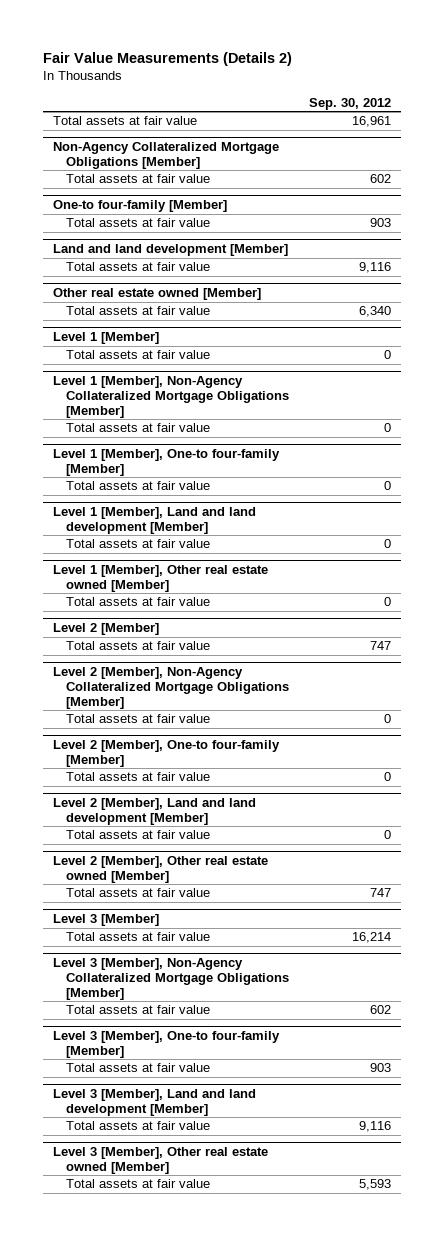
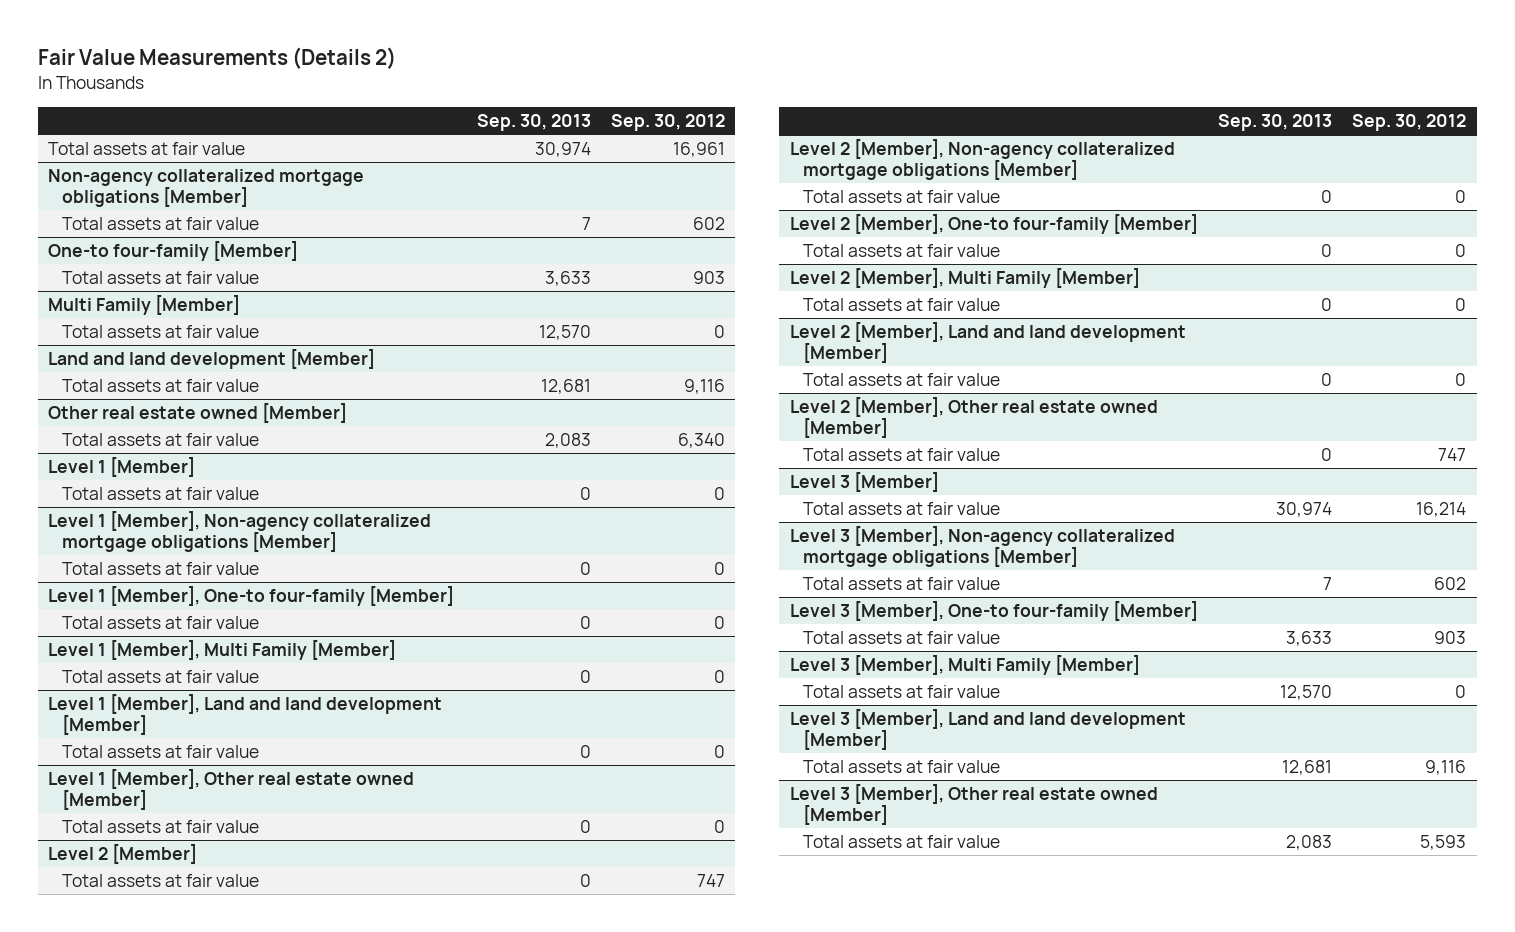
none -> [476,113,591,131] Sep. 30, 2013
[53,141,280,169] Non-Agency Collateralized Mortgage Obligations [Member] -> [48,169,365,207] Non-agency collateralized mortgage obligations [Member]
none -> [48,295,241,316] Multi Family [Member]
none -> [61,325,259,339] Total assets at fair value
[53,375,289,418] Level 1 [Member], Non-Agency Collateralized Mortgage Obligations [Member] -> [48,511,432,552] Level 1 [Member], Non-agency collateralized mortgage obligations [Member]
none -> [48,640,397,661] Level 1 [Member], Multi Family [Member]
none -> [61,670,259,684] Total assets at fair value
[53,666,289,709] Level 2 [Member], Non-Agency Collateralized Mortgage Obligations [Member] -> [789,139,1175,180] Level 2 [Member], Non-agency collateralized mortgage obligations [Member]
none -> [789,268,1140,289] Level 2 [Member], Multi Family [Member]
none -> [802,298,1000,312] Total assets at fair value
[53,957,289,1000] Level 3 [Member], Non-Agency Collateralized Mortgage Obligations [Member] -> [789,526,1175,567] Level 3 [Member], Non-agency collateralized mortgage obligations [Member]
none -> [789,655,1140,676] Level 3 [Member], Multi Family [Member]
none -> [802,685,1000,699] Total assets at fair value

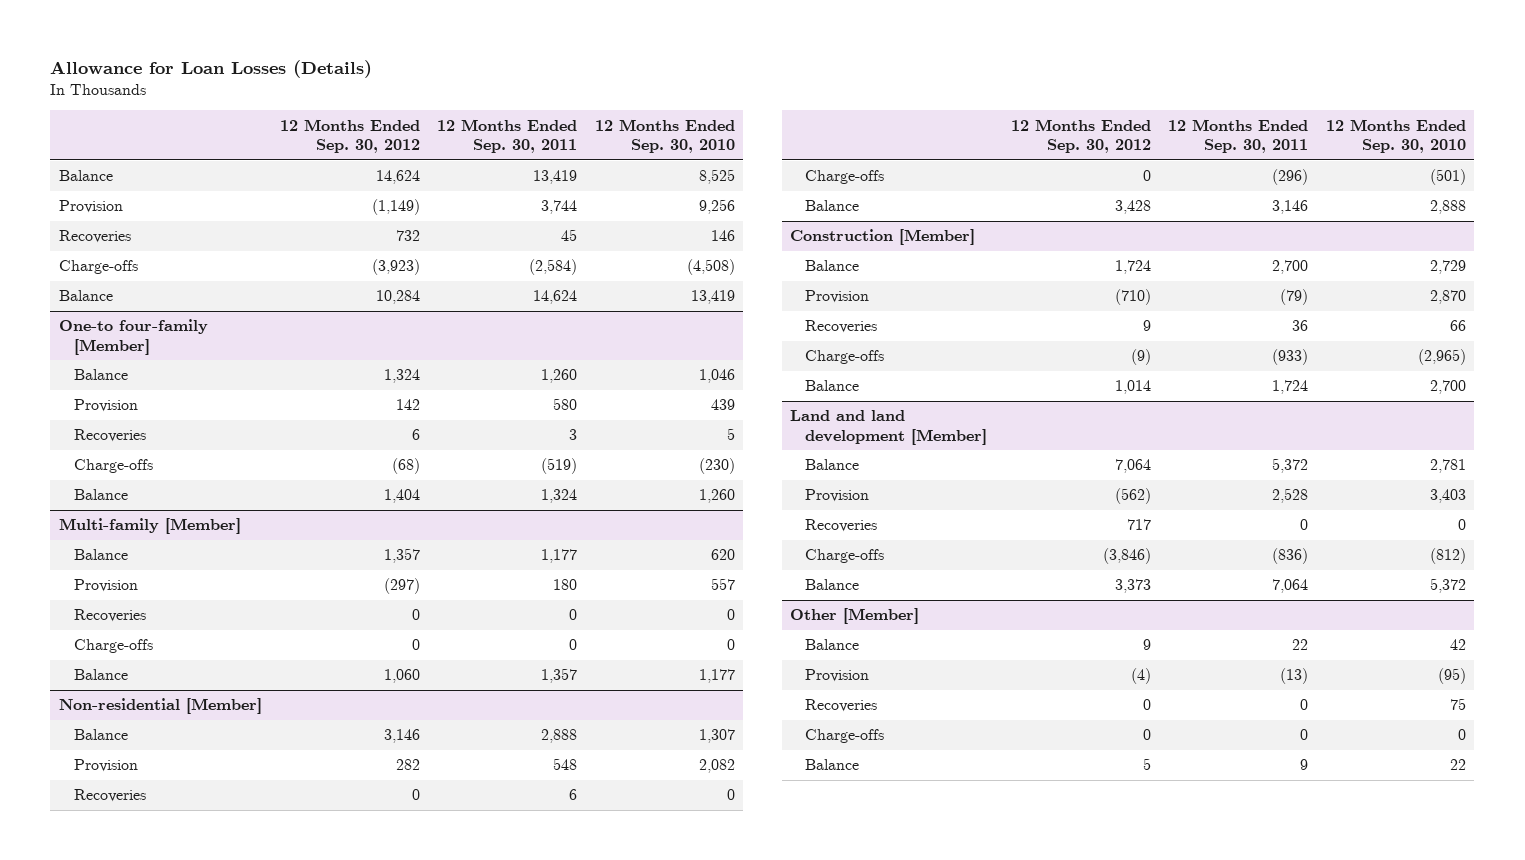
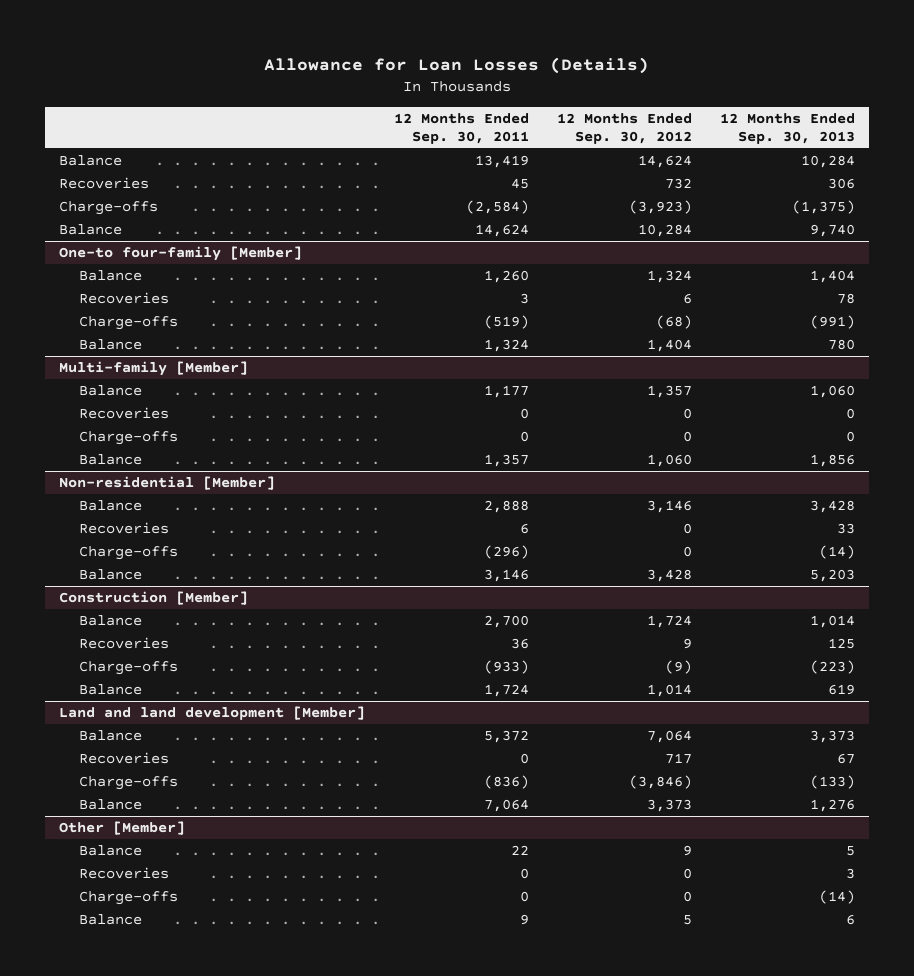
[594,118,735,154] 12 Months Ended Sep. 30, 2010 -> none
none -> [719,112,855,144] 12 Months Ended Sep. 30, 2013
[59,200,124,214] Provision -> none
[73,399,138,413] Provision -> none
[73,579,138,593] Provision -> none
[73,759,138,773] Provision -> none
[804,290,869,304] Provision -> none
[804,489,869,503] Provision -> none
[804,669,869,683] Provision -> none

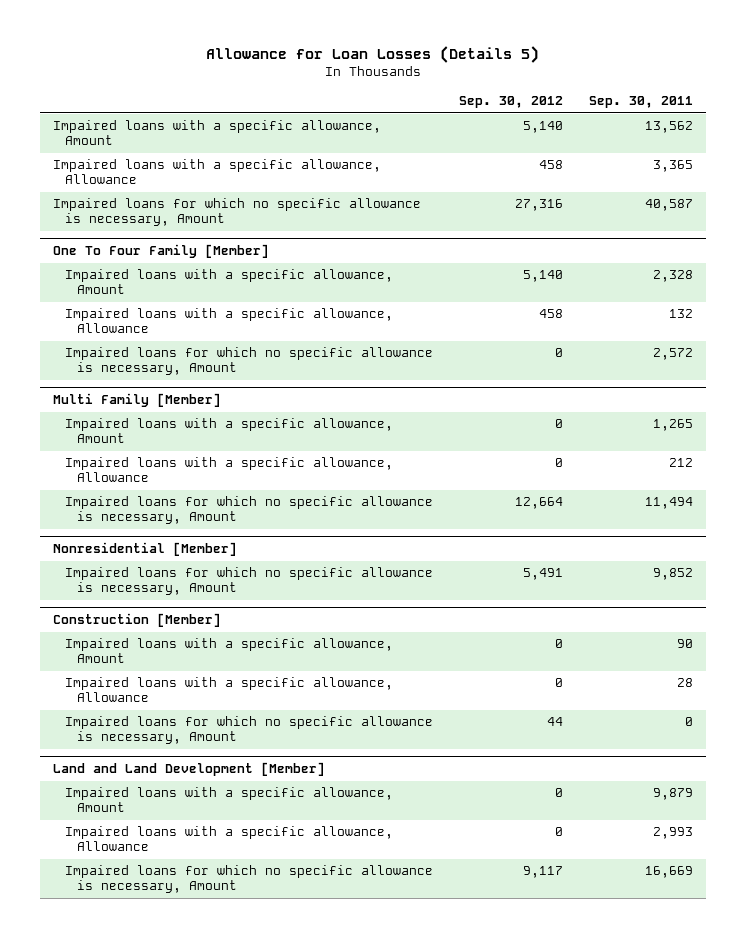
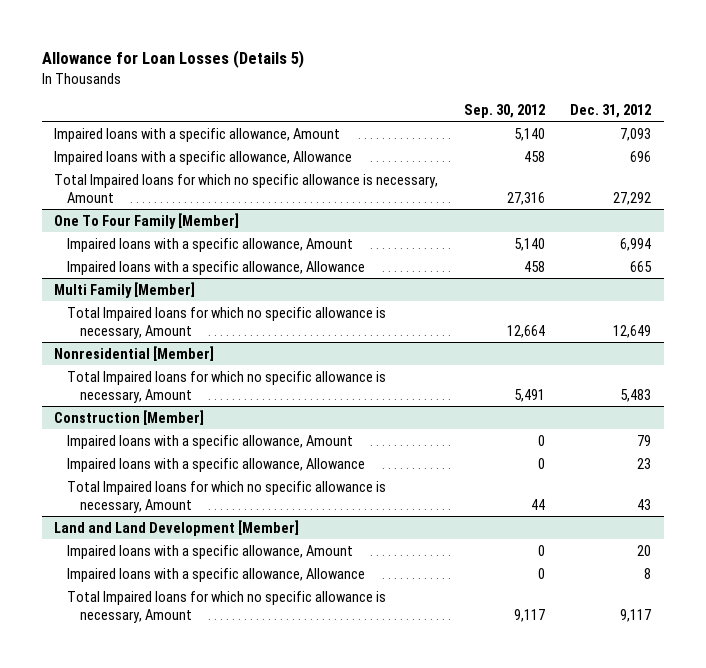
[589,96,694,109] Sep. 30, 2011 -> none
none -> [570,103,652,118] Dec. 31, 2012
[52,198,421,227] Impaired loans for which no specific allowance is necessary, Amount -> [54,173,439,203] Total Impaired loans for which no specific allowance is necessary, Amount
[65,347,434,376] Impaired loans for which no specific allowance is necessary, Amount -> none
[65,418,394,444] Impaired loans with a specific allowance, Amount -> none
[65,457,394,483] Impaired loans with a specific allowance, Allowance -> none
[65,496,434,525] Impaired loans for which no specific allowance is necessary, Amount -> [67,306,387,339] Total Impaired loans for which no specific allowance is necessary, Amount
[65,567,434,596] Impaired loans for which no specific allowance is necessary, Amount -> [67,370,387,403] Total Impaired loans for which no specific allowance is necessary, Amount
[65,716,434,745] Impaired loans for which no specific allowance is necessary, Amount -> [67,480,387,513] Total Impaired loans for which no specific allowance is necessary, Amount
[65,865,434,894] Impaired loans for which no specific allowance is necessary, Amount -> [67,590,387,623] Total Impaired loans for which no specific allowance is necessary, Amount

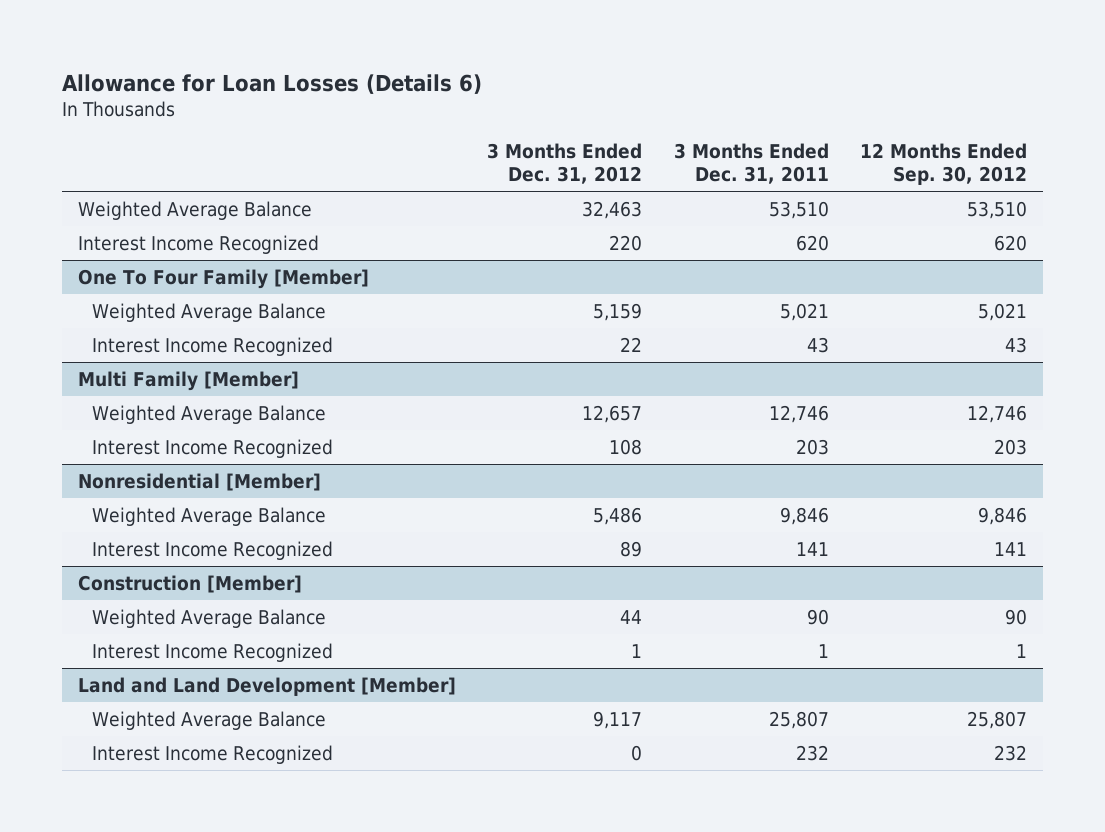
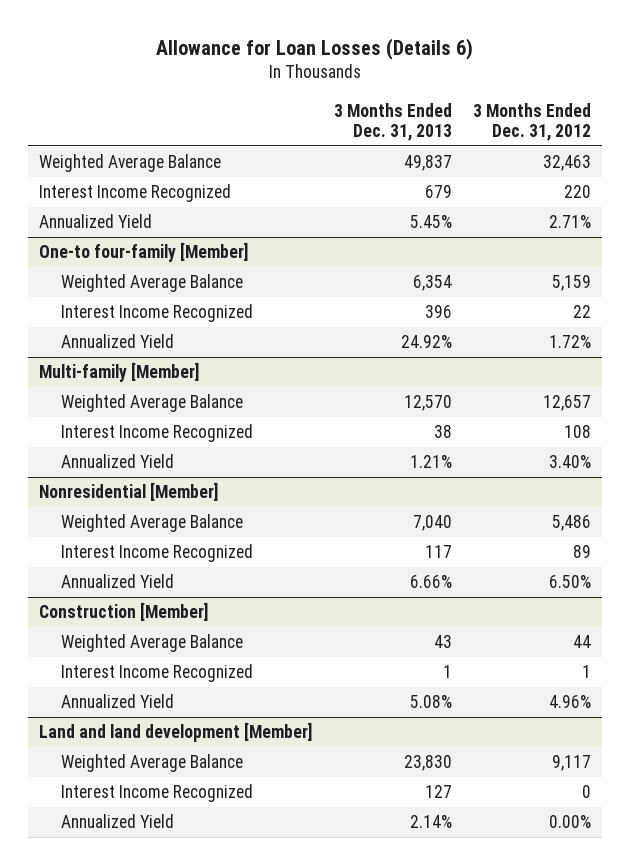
[673,143,829,184] 3 Months Ended Dec. 31, 2011 -> none
[860,143,1028,185] 12 Months Ended Sep. 30, 2012 -> none
none -> [333,102,452,141] 3 Months Ended Dec. 31, 2013
none -> [39,213,153,228] Annualized Yield
[77,268,369,289] One To Four Family [Member] -> [39,241,249,262] One-to four-family [Member]
none -> [60,333,174,348] Annualized Yield
[77,370,299,391] Multi Family [Member] -> [39,361,200,382] Multi-family [Member]
none -> [60,453,174,468] Annualized Yield
none -> [60,573,174,588] Annualized Yield
none -> [60,693,174,708] Annualized Yield
[77,676,456,696] Land and Land Development [Member] -> [39,721,313,742] Land and land development [Member]
none -> [60,813,174,828] Annualized Yield

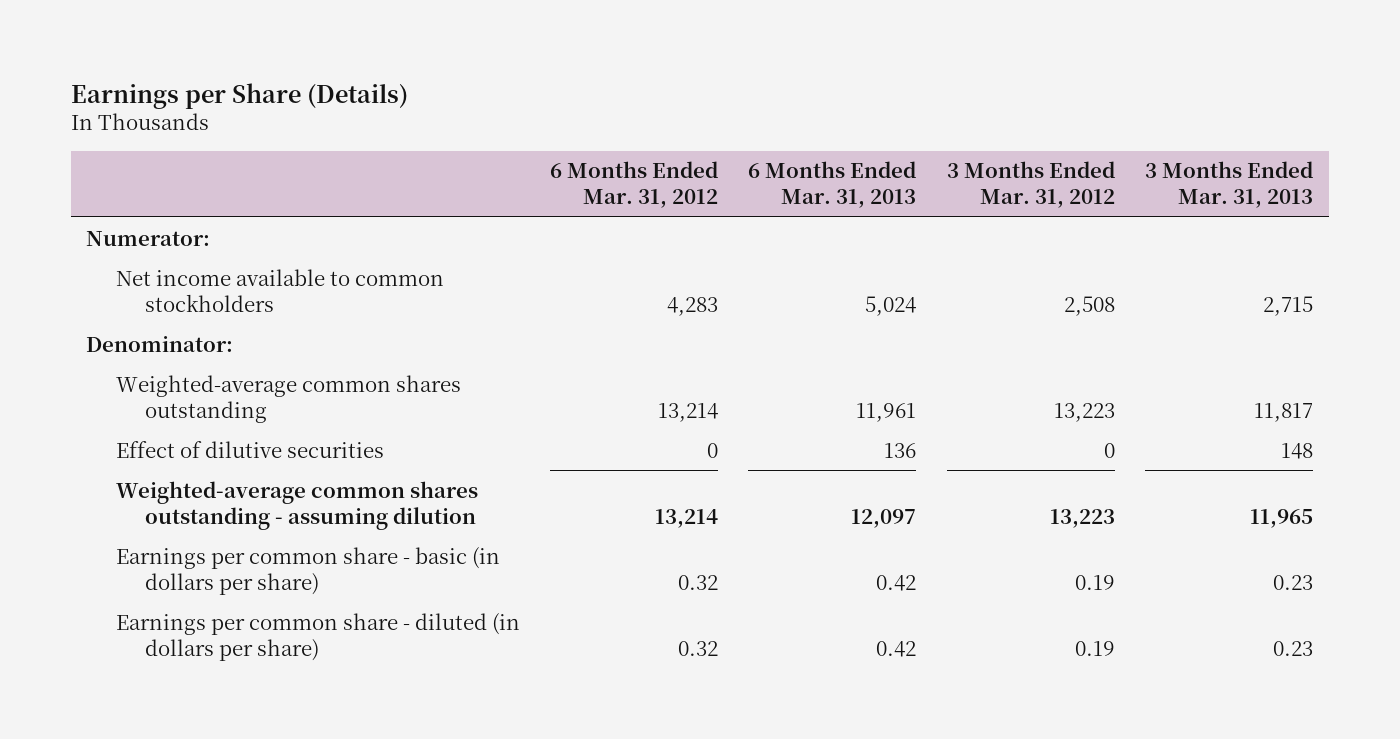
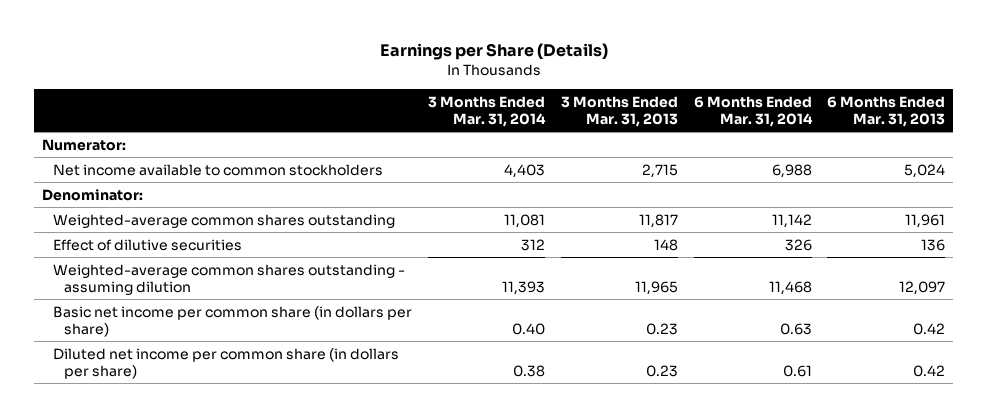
[550,161,719,209] 6 Months Ended Mar. 31, 2012 -> none
[946,161,1115,209] 3 Months Ended Mar. 31, 2012 -> none
none -> [427,95,546,127] 3 Months Ended Mar. 31, 2014
none -> [693,95,813,127] 6 Months Ended Mar. 31, 2014
[115,546,500,595] Earnings per common share - basic (in dollars per share) -> [53,305,413,337] Basic net income per common share (in dollars per share)
[115,612,520,661] Earnings per common share - diluted (in dollars per share) -> [53,347,400,379] Diluted net income per common share (in dollars per share)

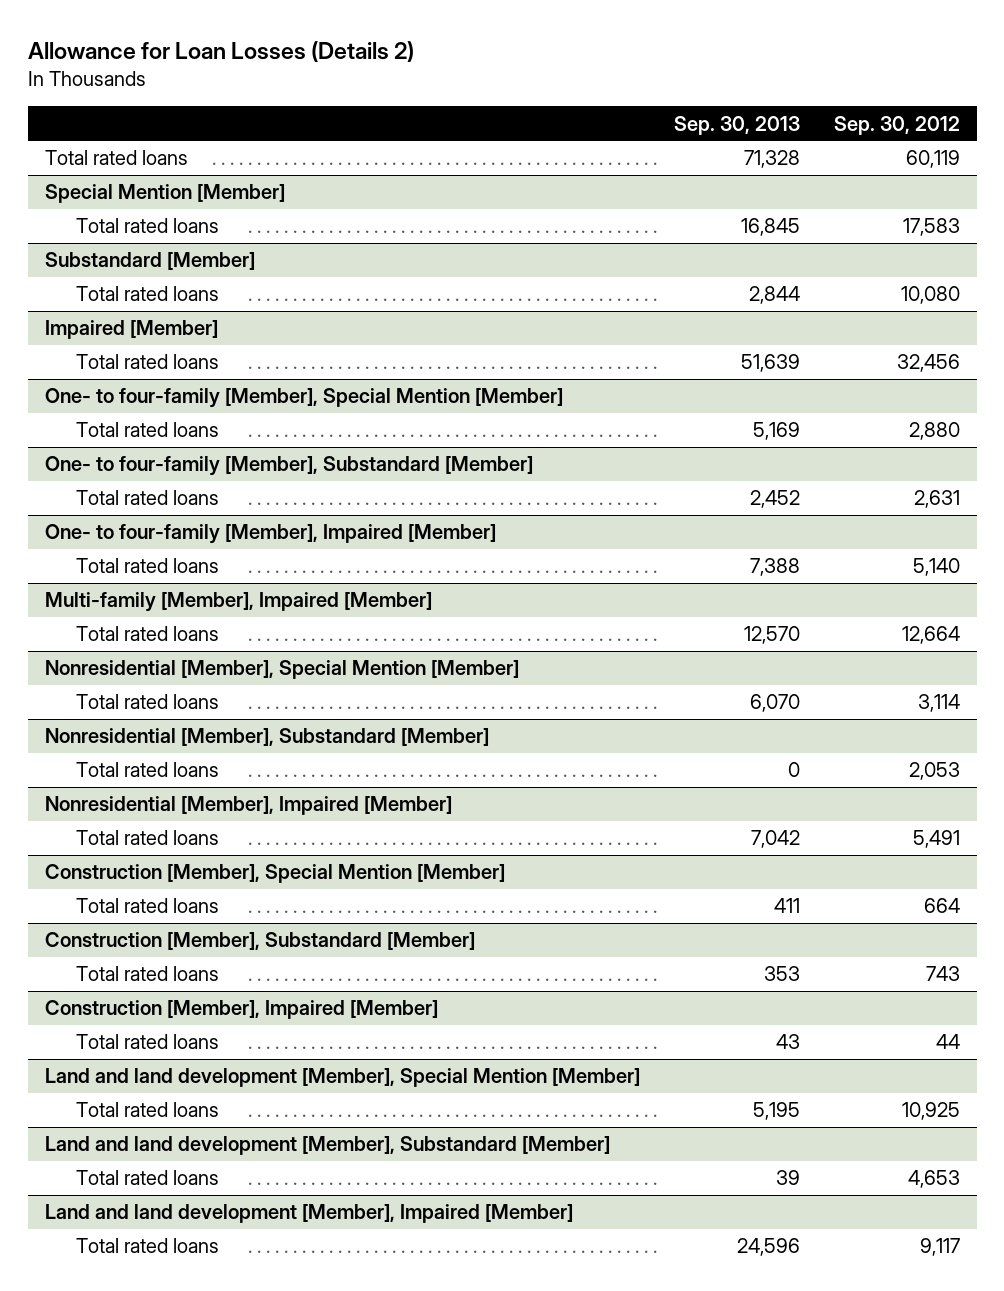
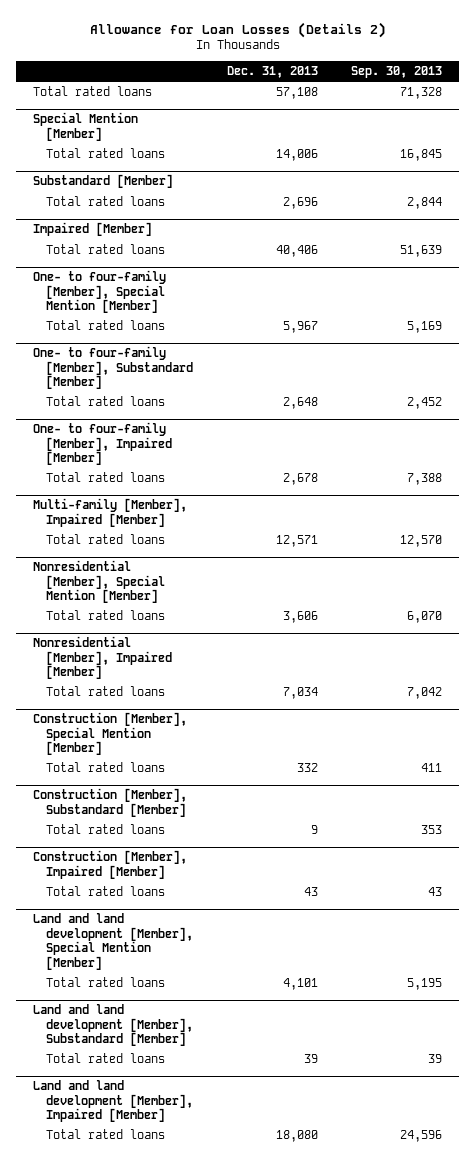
[833,115,960,135] Sep. 30, 2012 -> none
none -> [226,66,318,79] Dec. 31, 2013
[44,728,489,747] Nonresidential [Member], Substandard [Member] -> none
[76,762,220,778] Total rated loans -> none

